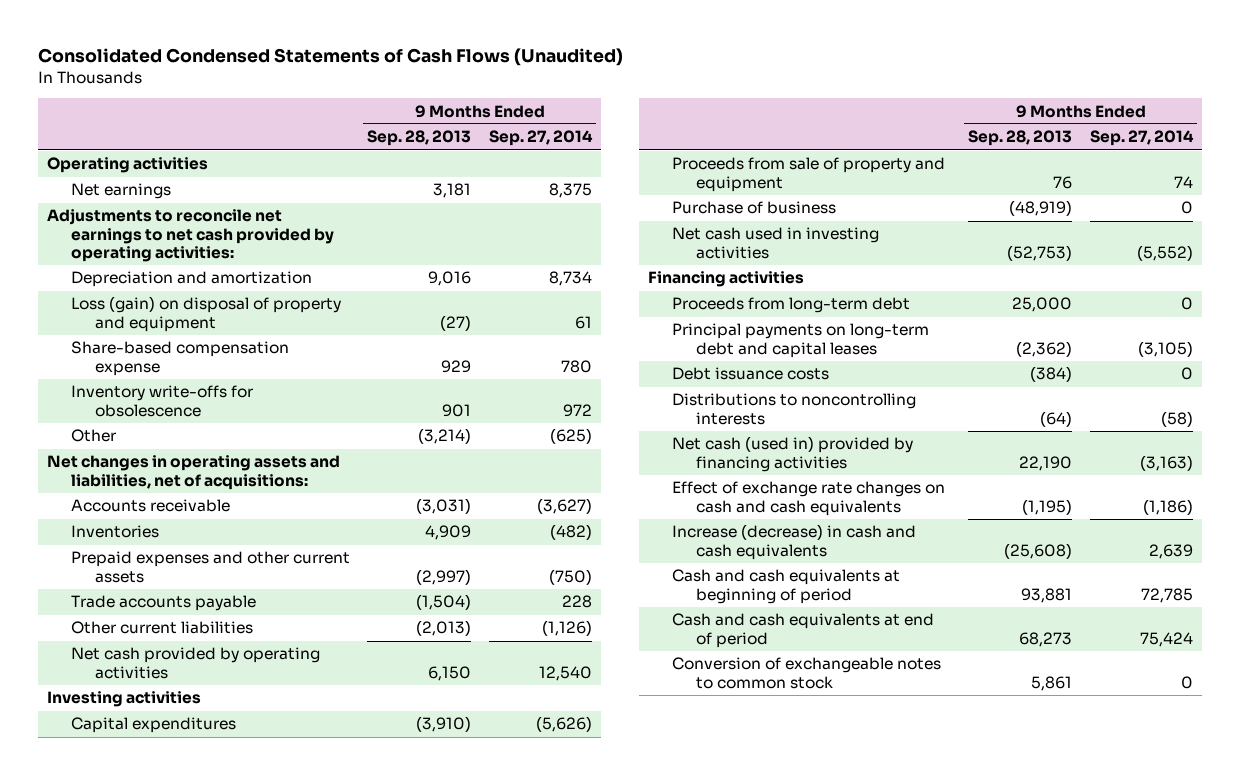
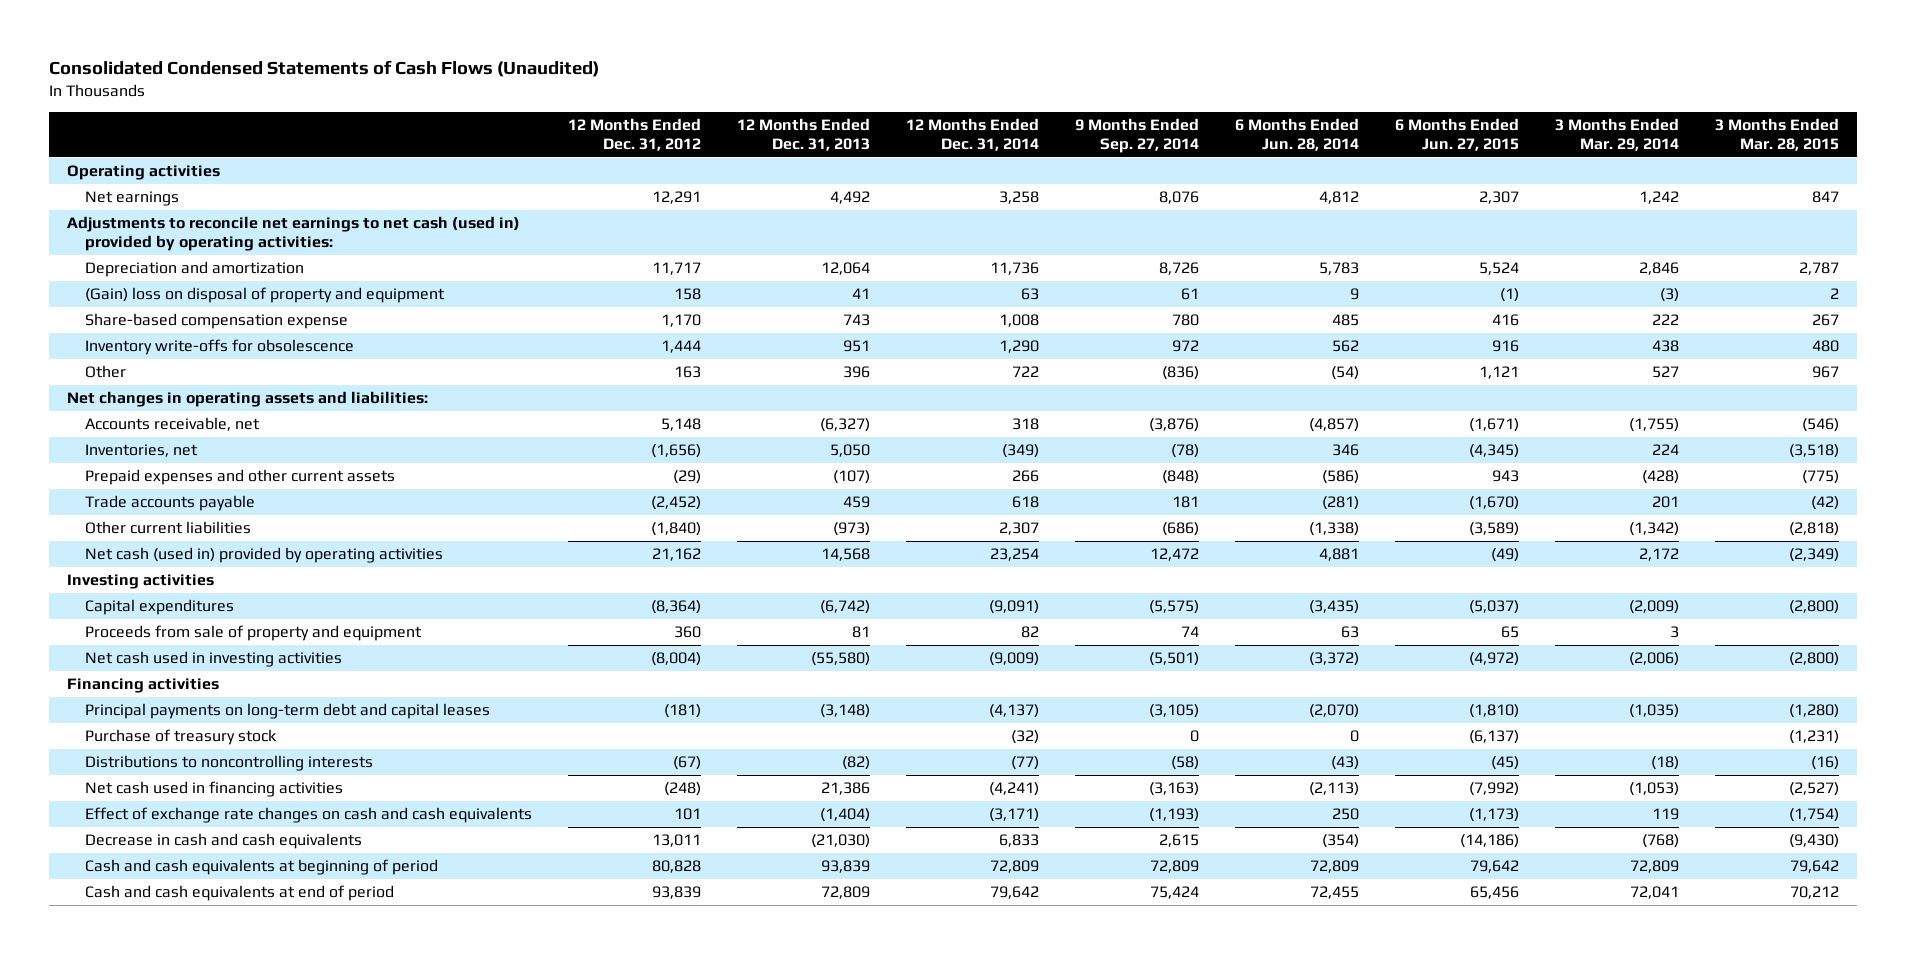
[367,130,472,147] Sep. 28, 2013 -> none
none -> [567,118,701,152] 12 Months Ended Dec. 31, 2012
none -> [736,118,870,152] 12 Months Ended Dec. 31, 2013
none -> [905,118,1039,152] 12 Months Ended Dec. 31, 2014
none -> [1235,118,1360,152] 6 Months Ended Jun. 28, 2014
none -> [1395,118,1520,152] 6 Months Ended Jun. 27, 2015
none -> [1555,118,1680,152] 3 Months Ended Mar. 29, 2014
none -> [1715,118,1840,152] 3 Months Ended Mar. 28, 2015
[549,183,593,199] 8,375 -> [1158,191,1199,205] 8,076
[47,209,334,262] Adjustments to reconcile net earnings to net cash provided by operating activities: -> [67,216,521,252] Adjustments to reconcile net earnings to net cash (used in) provided by operating activities:
[549,271,593,287] 8,734 -> [1158,262,1199,276] 8,726
[70,296,341,332] Loss (gain) on disposal of property and equipment -> [84,287,445,304] (Gain) loss on disposal of property and equipment
[550,428,593,445] (625) -> [1161,366,1199,381] (836)
[47,455,341,490] Net changes in operating assets and liabilities, net of acquisitions: -> [67,391,429,408] Net changes in operating assets and liabilities:
[70,499,230,513] Accounts receivable -> [84,417,260,432] Accounts receivable, net
[537,498,593,515] (3,627) -> [1148,418,1199,433] (3,876)
[70,525,159,539] Inventories -> [84,444,198,458] Inventories, net
[550,524,593,541] (482) -> [1170,444,1199,459] (78)
[549,568,593,585] (750) -> [1161,470,1199,485] (848)
[562,595,593,609] 228 -> [1171,496,1199,509] 181
[542,620,593,637] (1,126) -> [1161,522,1199,537] (686)
[70,647,320,679] Net cash provided by operating activities -> [84,547,443,564] Net cash (used in) provided by operating activities
[539,665,593,681] 12,540 -> [1149,548,1199,562] 12,472
[536,716,593,733] (5,626) -> [1148,600,1199,615] (5,575)
[671,201,836,215] Purchase of business -> none
[1137,244,1194,261] (5,552) -> [1148,652,1199,667] (5,501)
[671,297,910,314] Proceeds from long-term debt -> none
[671,367,829,381] Debt issuance costs -> none
none -> [84,729,277,746] Purchase of treasury stock
[671,436,913,472] Net cash (used in) provided by financing activities -> [84,781,343,798] Net cash used in financing activities
[1143,498,1194,515] (1,186) -> [1148,808,1199,823] (1,193)
[671,524,916,560] Increase (decrease) in cash and cash equivalents -> [84,833,362,850] Decrease in cash and cash equivalents
[1149,543,1194,559] 2,639 -> [1158,834,1199,848] 2,615
[1141,587,1194,603] 72,785 -> [1149,860,1199,874] 72,809
[671,657,941,689] Conversion of exchangeable notes to common stock -> none

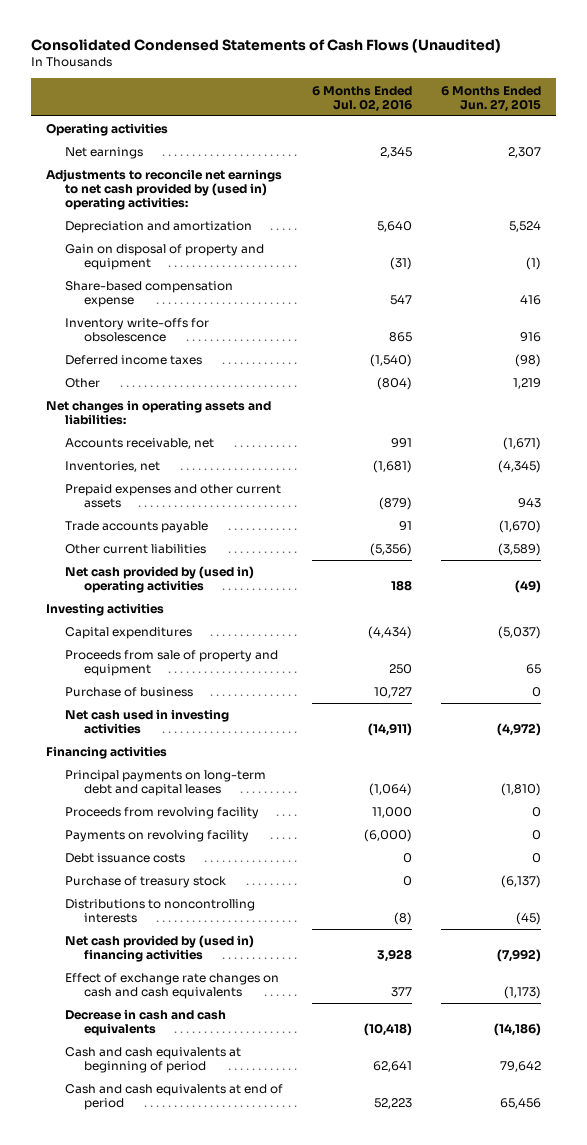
[567,118,701,152] 12 Months Ended Dec. 31, 2012 -> none
[736,118,870,152] 12 Months Ended Dec. 31, 2013 -> none
[905,118,1039,152] 12 Months Ended Dec. 31, 2014 -> none
[1074,118,1199,154] 9 Months Ended Sep. 27, 2014 -> none
[1235,118,1360,152] 6 Months Ended Jun. 28, 2014 -> none
[1555,118,1680,152] 3 Months Ended Mar. 29, 2014 -> none
[1715,118,1840,152] 3 Months Ended Mar. 28, 2015 -> none
none -> [312,85,413,112] 6 Months Ended Jul. 02, 2016
[67,216,521,252] Adjustments to reconcile net earnings to net cash (used in) provided by operating activities: -> [45,169,282,211] Adjustments to reconcile net earnings to net cash provided by (used in) operating activities:
[84,287,445,304] (Gain) loss on disposal of property and equipment -> [64,244,264,271] Gain on disposal of property and equipment
none -> [64,355,202,366] Deferred income taxes
[1479,366,1520,380] 1,121 -> [513,378,542,390] 1,219
[84,547,443,564] Net cash (used in) provided by operating activities -> [64,566,254,594] Net cash provided by (used in) operating activities
none -> [64,687,193,698] Purchase of business
none -> [64,807,259,820] Proceeds from revolving facility
none -> [64,830,249,843] Payments on revolving facility
none -> [64,853,185,864] Debt issuance costs
[84,781,343,798] Net cash used in financing activities -> [64,935,254,963] Net cash provided by (used in) financing activities

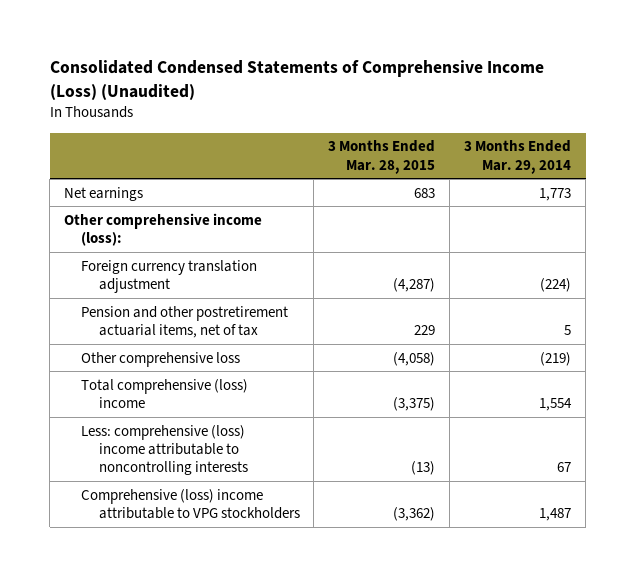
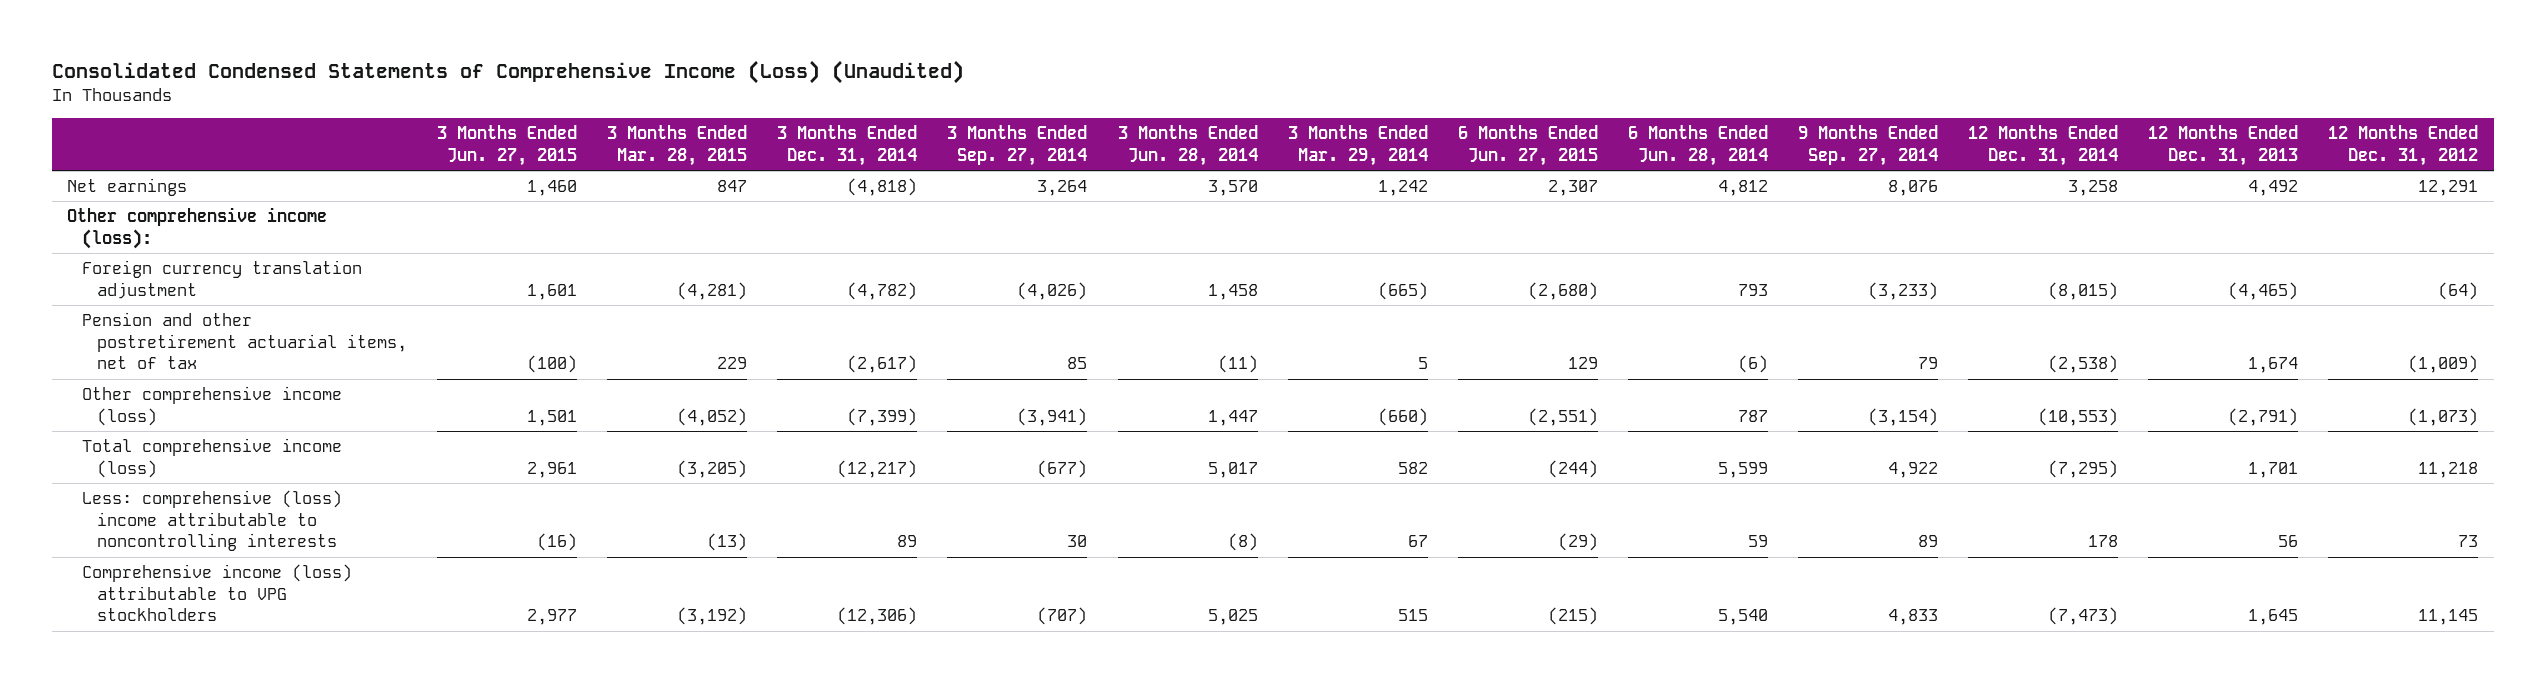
none -> [437,125,578,167] 3 Months Ended Jun. 27, 2015
none -> [777,125,918,167] 3 Months Ended Dec. 31, 2014
none -> [947,125,1088,167] 3 Months Ended Sep. 27, 2014
none -> [1117,125,1258,167] 3 Months Ended Jun. 28, 2014
none -> [1457,125,1598,167] 6 Months Ended Jun. 27, 2015
none -> [1627,125,1768,167] 6 Months Ended Jun. 28, 2014
none -> [1798,125,1939,167] 9 Months Ended Sep. 27, 2014
none -> [1968,125,2119,167] 12 Months Ended Dec. 31, 2014
none -> [2148,125,2299,167] 12 Months Ended Dec. 31, 2013
none -> [2328,125,2479,167] 12 Months Ended Dec. 31, 2012
[414,187,436,198] 683 -> [717,180,748,193] 847
[539,187,572,201] 1,773 -> [1377,180,1428,197] 1,242
[393,277,436,292] (4,287) -> [677,281,748,300] (4,281)
[540,277,572,292] (224) -> [1377,281,1428,300] (665)
[81,351,241,367] Other comprehensive loss -> [81,386,342,426] Other comprehensive income (loss)
[393,351,436,366] (4,058) -> [677,407,748,426] (4,052)
[540,351,572,366] (219) -> [1377,407,1428,426] (660)
[81,378,249,408] Total comprehensive (loss) income -> [81,438,342,478] Total comprehensive income (loss)
[393,396,436,411] (3,375) -> [677,459,748,478] (3,205)
[539,397,573,411] 1,554 -> [1397,461,1428,474] 582
[81,488,300,519] Comprehensive (loss) income attributable to VPG stockholders -> [81,564,352,622] Comprehensive income (loss) attributable to VPG stockholders
[393,506,436,521] (3,362) -> [677,607,748,626] (3,192)
[539,507,572,521] 1,487 -> [1397,609,1428,622] 515

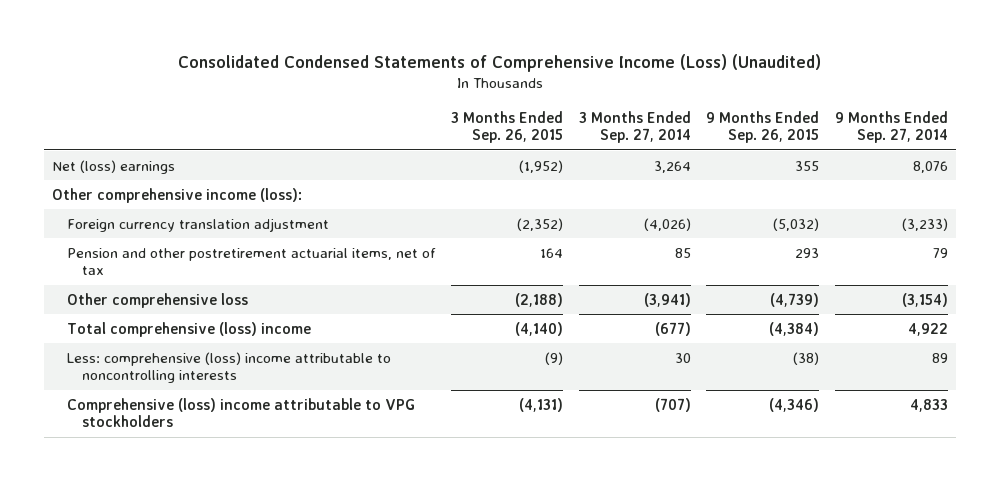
[437,125,578,167] 3 Months Ended Jun. 27, 2015 -> none
[607,125,748,167] 3 Months Ended Mar. 28, 2015 -> none
[777,125,918,167] 3 Months Ended Dec. 31, 2014 -> none
[1117,125,1258,167] 3 Months Ended Jun. 28, 2014 -> none
[1287,125,1428,167] 3 Months Ended Mar. 29, 2014 -> none
[1457,125,1598,167] 6 Months Ended Jun. 27, 2015 -> none
[1627,125,1768,167] 6 Months Ended Jun. 28, 2014 -> none
[1968,125,2119,167] 12 Months Ended Dec. 31, 2014 -> none
[2148,125,2299,167] 12 Months Ended Dec. 31, 2013 -> none
[2328,125,2479,167] 12 Months Ended Dec. 31, 2012 -> none
none -> [450,110,563,144] 3 Months Ended Sep. 26, 2015
none -> [706,110,820,144] 9 Months Ended Sep. 26, 2015
[66,178,187,197] Net earnings -> [52,159,176,174] Net (loss) earnings
[81,386,342,426] Other comprehensive income (loss) -> [67,292,249,308] Other comprehensive loss
[81,438,342,478] Total comprehensive income (loss) -> [67,321,312,337] Total comprehensive (loss) income
[81,564,352,622] Comprehensive income (loss) attributable to VPG stockholders -> [67,397,416,428] Comprehensive (loss) income attributable to VPG stockholders

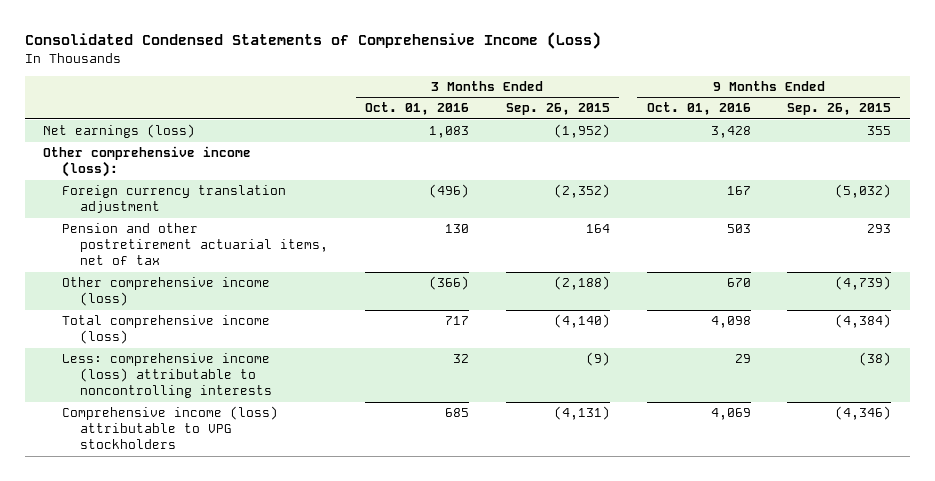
[178,53,822,72] Consolidated Condensed Statements of Comprehensive Income (Loss) (Unaudited) -> [25,32,602,50] Consolidated Condensed Statements of Comprehensive Income (Loss)
[578,110,691,144] 3 Months Ended Sep. 27, 2014 -> none
[834,110,948,144] 9 Months Ended Sep. 27, 2014 -> none
none -> [365,102,470,116] Oct. 01, 2016
none -> [646,102,751,116] Oct. 01, 2016
[52,159,176,174] Net (loss) earnings -> [43,124,196,139] Net earnings (loss)
[67,292,249,308] Other comprehensive loss -> [61,277,270,307] Other comprehensive income (loss)
[67,321,312,337] Total comprehensive (loss) income -> [61,315,270,345] Total comprehensive income (loss)
[67,351,392,384] Less: comprehensive (loss) income attributable to noncontrolling interests -> [61,353,273,399] Less: comprehensive income (loss) attributable to noncontrolling interests
[67,397,416,428] Comprehensive (loss) income attributable to VPG stockholders -> [61,406,278,450] Comprehensive income (loss) attributable to VPG stockholders

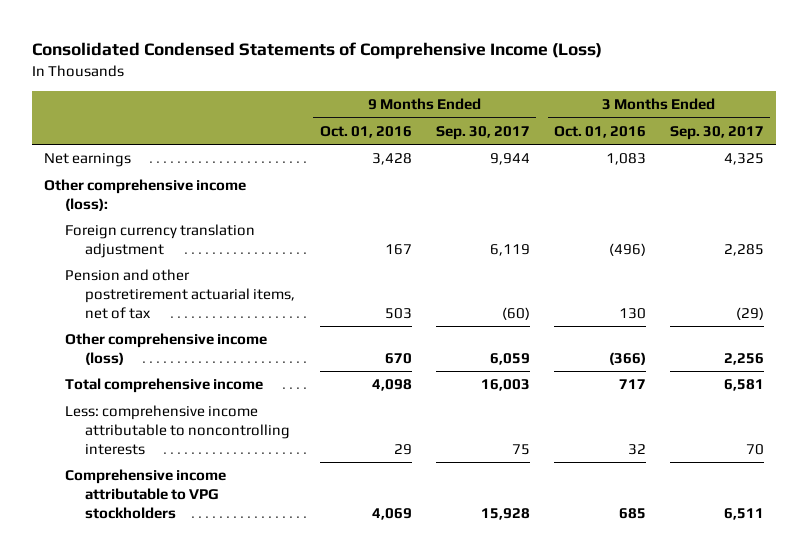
[505,103,610,116] Sep. 26, 2015 -> none
[787,103,892,116] Sep. 26, 2015 -> none
none -> [435,125,530,140] Sep. 30, 2017
none -> [670,125,765,140] Sep. 30, 2017
[43,124,196,139] Net earnings (loss) -> [43,153,131,168] Net earnings
[61,315,270,345] Total comprehensive income (loss) -> [64,378,263,394] Total comprehensive income
[61,353,273,399] Less: comprehensive income (loss) attributable to noncontrolling interests -> [64,405,291,456] Less: comprehensive income attributable to noncontrolling interests
[61,406,278,450] Comprehensive income (loss) attributable to VPG stockholders -> [64,469,226,520] Comprehensive income attributable to VPG stockholders

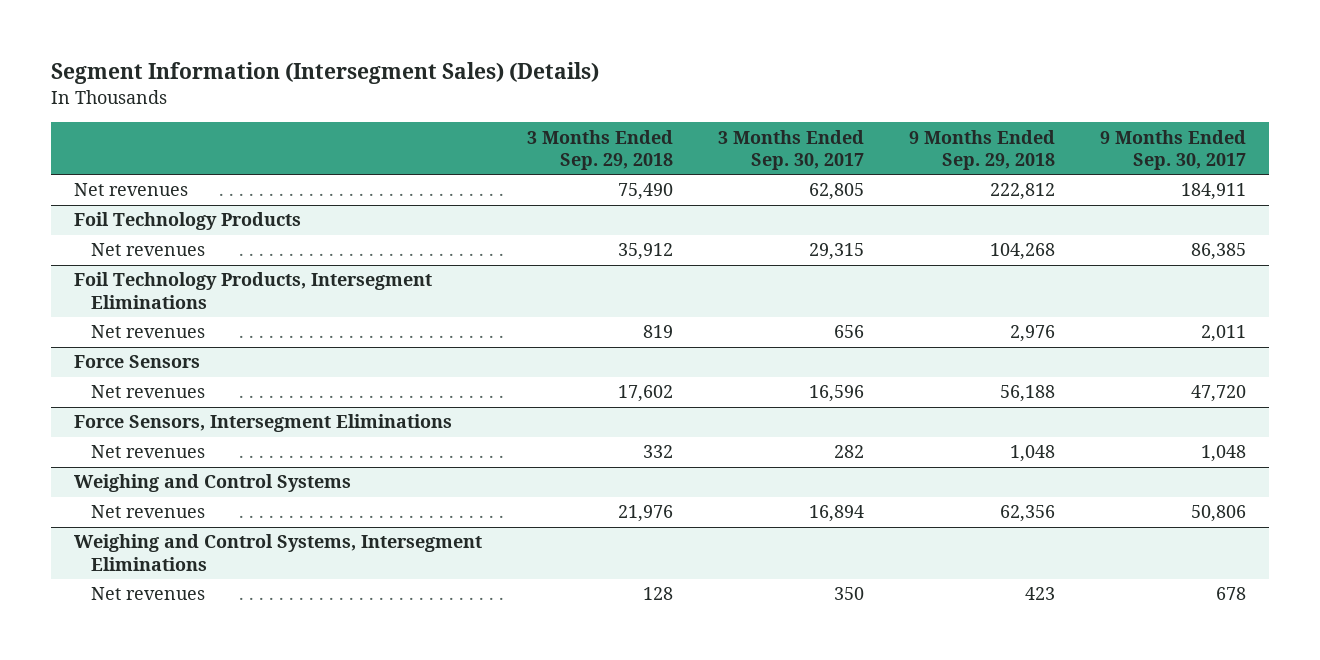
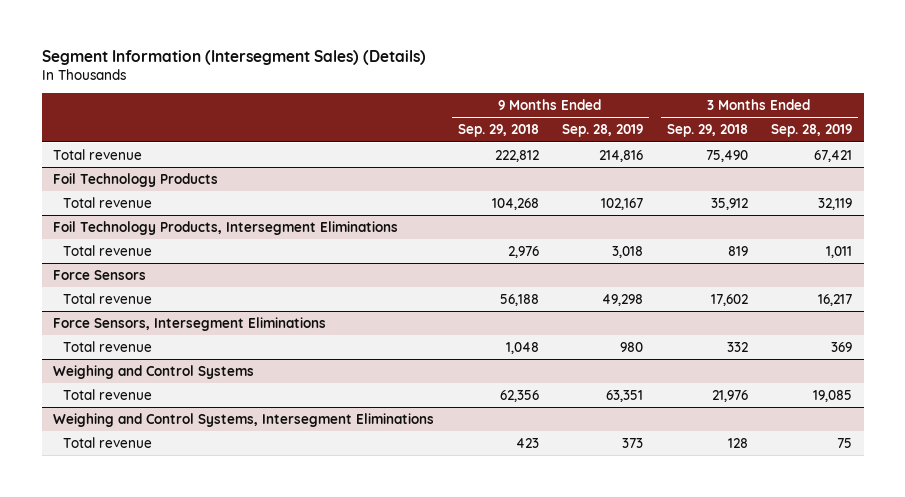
[718,129,865,171] 3 Months Ended Sep. 30, 2017 -> none
[1100,129,1247,171] 9 Months Ended Sep. 30, 2017 -> none
none -> [562,124,644,138] Sep. 28, 2019
none -> [770,124,852,138] Sep. 28, 2019
[73,183,188,197] Net revenues -> [53,148,143,160] Total revenue
[91,243,206,257] Net revenues -> [63,196,153,208] Total revenue
[91,325,206,339] Net revenues -> [63,244,153,256] Total revenue
[91,385,206,399] Net revenues -> [63,292,153,304] Total revenue
[91,445,206,459] Net revenues -> [63,340,153,352] Total revenue
[91,505,206,519] Net revenues -> [63,388,153,400] Total revenue
[91,587,206,601] Net revenues -> [63,436,153,448] Total revenue

